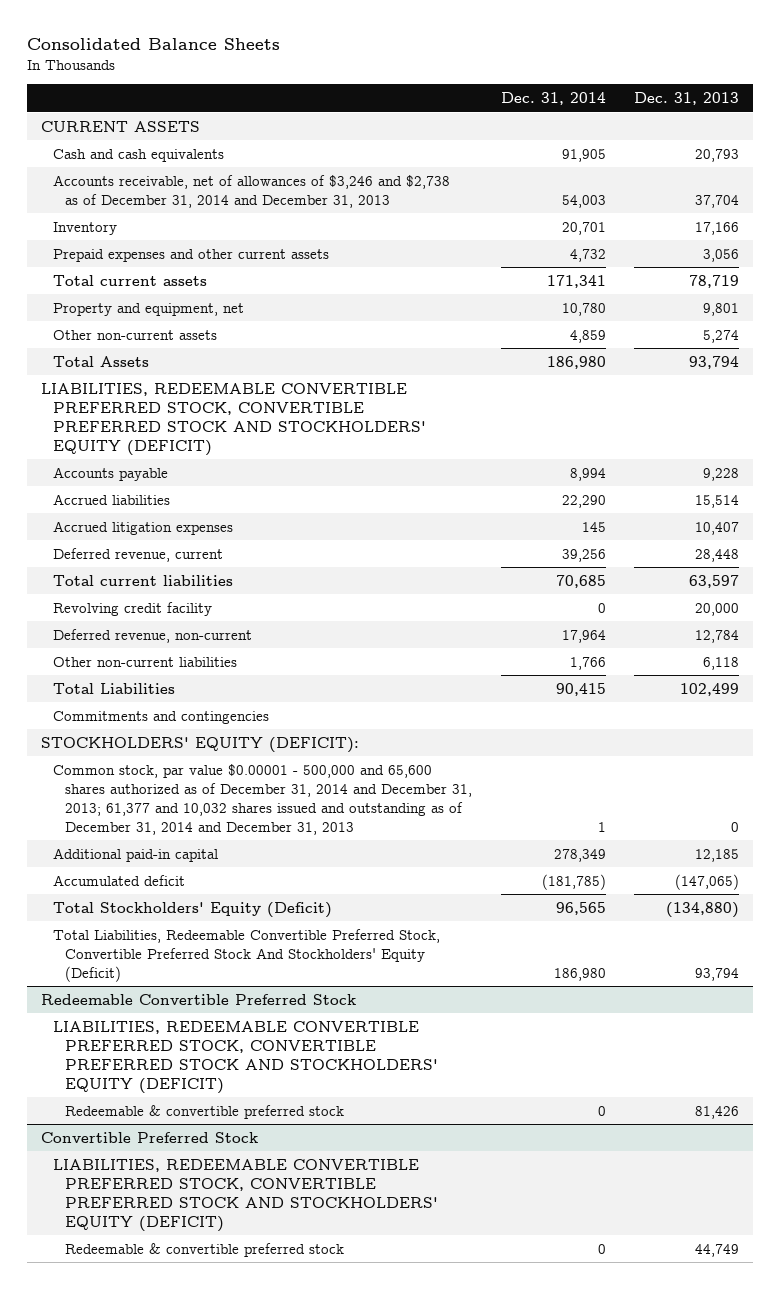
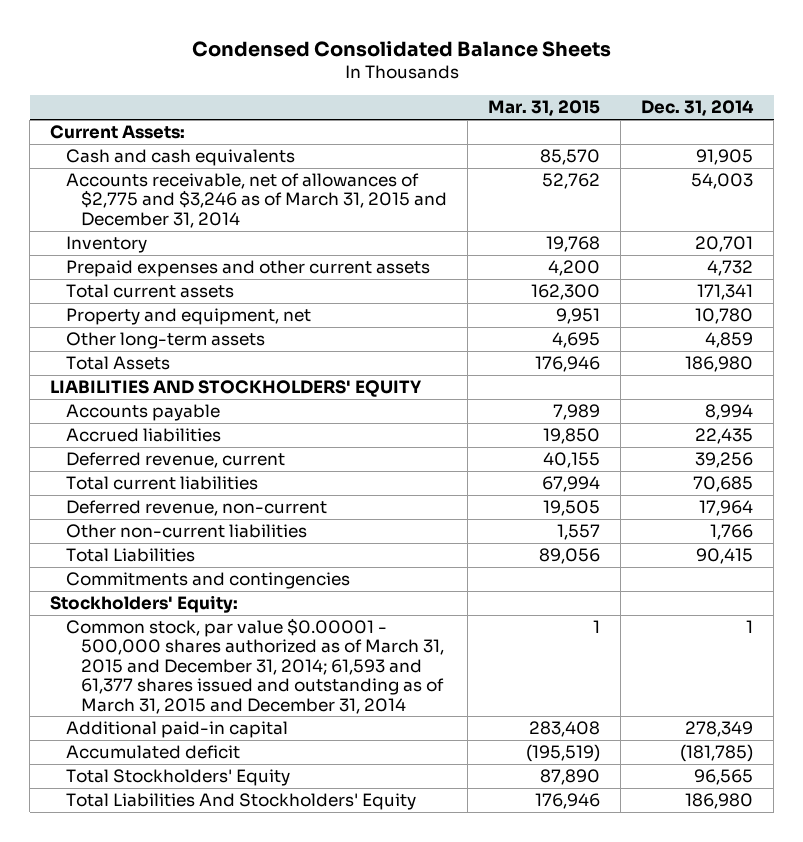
[26,37,280,50] Consolidated Balance Sheets -> [191,40,611,57] Condensed Consolidated Balance Sheets
[633,92,739,106] Dec. 31, 2013 -> none
none -> [488,100,601,117] Mar. 31, 2015
[40,120,200,132] CURRENT ASSETS -> [50,125,186,140] Current Assets:
[53,174,451,208] Accounts receivable, net of allowances of $3,246 and $2,738 as of December 31, 2014 and December 31, 2013 -> [65,173,448,228] Accounts receivable, net of allowances of $2,775 and $3,246 as of March 31, 2015 and December 31, 2014
[53,329,218,340] Other non-current assets -> [65,332,265,350] Other long-term assets
[40,382,427,456] LIABILITIES, REDEEMABLE CONVERTIBLE PREFERRED STOCK, CONVERTIBLE PREFERRED STOCK AND STOCKHOLDERS' EQUITY (DEFICIT) -> [50,380,423,398] LIABILITIES AND STOCKHOLDERS' EQUITY
[53,520,234,535] Accrued litigation expenses -> none
[561,494,606,508] 22,290 -> [695,428,754,445] 22,435
[53,601,213,616] Revolving credit facility -> none
[40,736,359,753] STOCKHOLDERS' EQUITY (DEFICIT): -> [50,595,239,614] Stockholders' Equity:
[53,763,473,835] Common stock, par value $0.00001 - 500,000 and 65,600 shares authorized as of December 31, 2014 and December 31, 2013; 61,377 and 10,032 shares issued and outstanding as of December 31, 2014 and December 31, 2013 -> [65,618,445,714] Common stock, par value $0.00001 - 500,000 shares authorized as of March 31, 2015 and December 31, 2014; 61,593 and 61,377 shares issued and outstanding as of March 31, 2015 and December 31, 2014
[40,993,356,1005] Redeemable Convertible Preferred Stock -> none
[53,1020,439,1094] LIABILITIES, REDEEMABLE CONVERTIBLE PREFERRED STOCK, CONVERTIBLE PREFERRED STOCK AND STOCKHOLDERS' EQUITY (DEFICIT) -> none
[65,1104,345,1119] Redeemable & convertible preferred stock -> none
[40,1131,258,1143] Convertible Preferred Stock -> none
[53,1158,439,1232] LIABILITIES, REDEEMABLE CONVERTIBLE PREFERRED STOCK, CONVERTIBLE PREFERRED STOCK AND STOCKHOLDERS' EQUITY (DEFICIT) -> none
[65,1242,345,1257] Redeemable & convertible preferred stock -> none
[53,901,333,918] Total Stockholders' Equity (Deficit) -> [65,769,290,787] Total Stockholders' Equity
[53,928,441,982] Total Liabilities, Redeemable Convertible Preferred Stock, Convertible Preferred Stock And Stockholders' Equity (Deficit) -> [65,793,416,811] Total Liabilities And Stockholders' Equity

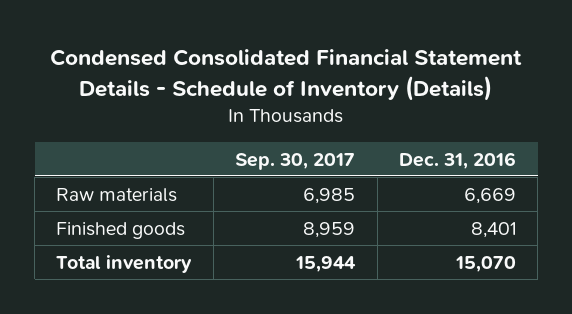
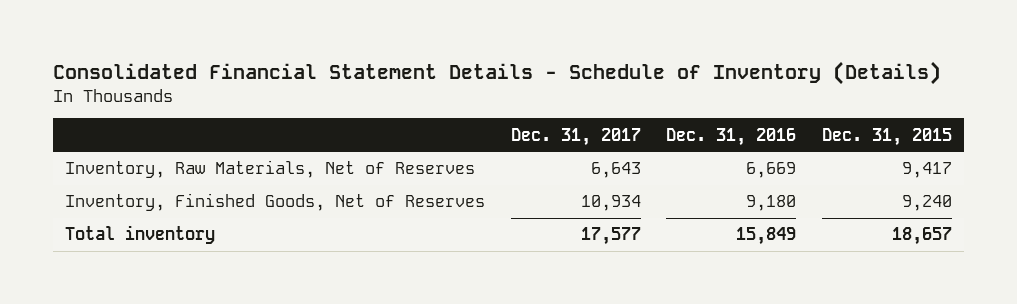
[50,49,523,101] Condensed Consolidated Financial Statement Details - Schedule of Inventory (Details) -> [52,60,941,85] Consolidated Financial Statement Details - Schedule of Inventory (Details)
[235,152,356,170] Sep. 30, 2017 -> none
none -> [510,127,641,146] Dec. 31, 2017
none -> [821,127,952,146] Dec. 31, 2015
[56,187,178,202] Raw materials -> [65,160,476,179] Inventory, Raw Materials, Net of Reserves
[56,221,186,239] Finished goods -> [65,193,486,212] Inventory, Finished Goods, Net of Reserves
[471,221,517,238] 8,401 -> [746,195,797,212] 9,180
[455,255,517,272] 15,070 -> [736,227,797,246] 15,849

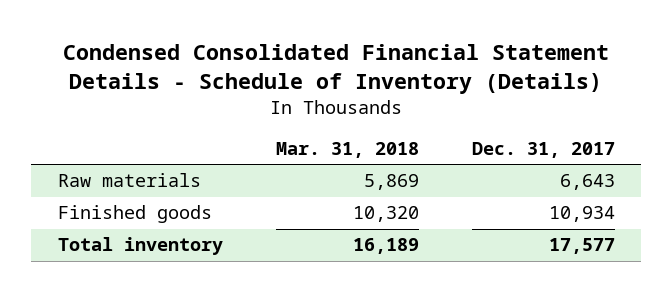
[52,60,941,85] Consolidated Financial Statement Details - Schedule of Inventory (Details) -> [63,43,610,94] Condensed Consolidated Financial Statement Details - Schedule of Inventory (Details)
[666,127,797,146] Dec. 31, 2016 -> none
[821,127,952,146] Dec. 31, 2015 -> none
none -> [275,142,419,159] Mar. 31, 2018
[65,160,476,179] Inventory, Raw Materials, Net of Reserves -> [57,173,201,188] Raw materials
[65,193,486,212] Inventory, Finished Goods, Net of Reserves -> [57,205,212,224] Finished goods

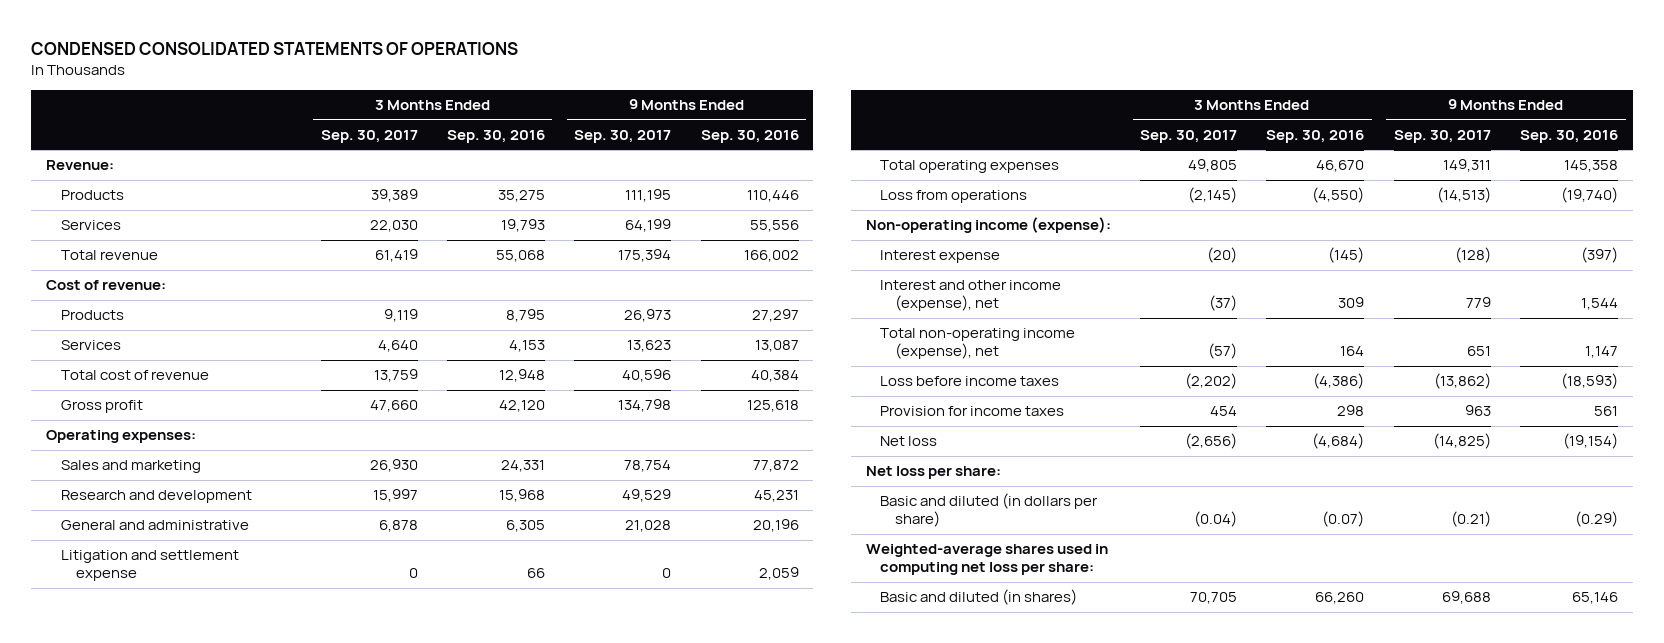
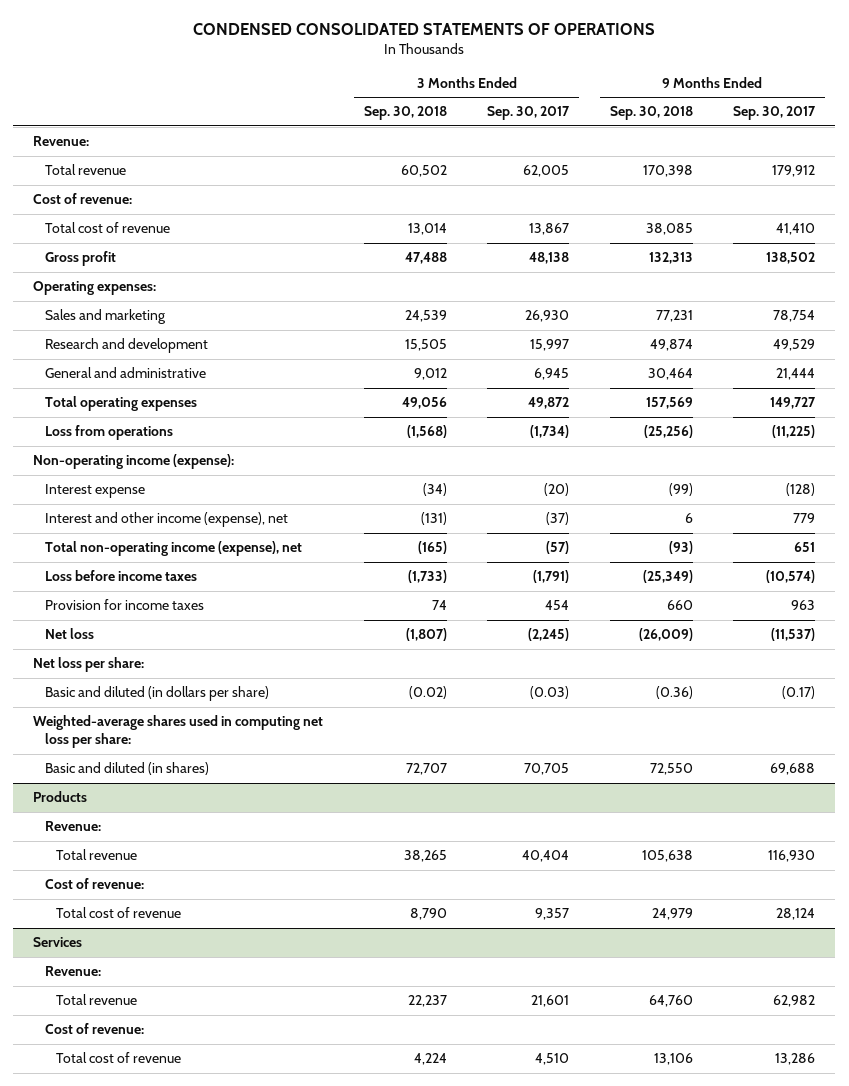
[446,130,545,144] Sep. 30, 2016 -> none
[700,130,799,144] Sep. 30, 2016 -> none
none -> [363,106,447,121] Sep. 30, 2018
none -> [609,106,693,121] Sep. 30, 2018
[60,190,124,201] Products -> none
[60,220,121,231] Services -> none
[374,249,418,263] 61,419 -> [523,165,570,178] 62,005
[618,249,672,263] 175,394 -> [772,165,816,178] 179,912
[60,310,124,321] Products -> none
[60,340,121,351] Services -> none
[373,369,418,383] 13,759 -> [529,223,570,236] 13,867
[622,369,672,383] 40,596 -> [776,223,816,236] 41,410
[369,400,418,413] 47,660 -> [529,252,570,265] 48,138
[618,399,672,413] 134,798 -> [766,252,816,265] 138,502
[60,550,239,582] Litigation and settlement expense -> none
[378,520,418,533] 6,878 -> [534,368,570,381] 6,945
[625,520,672,533] 21,028 -> [776,368,816,381] 21,444
[1188,159,1238,173] 49,805 -> [528,397,570,410] 49,872
[1442,159,1491,173] 149,311 -> [770,397,817,410] 149,727
[1188,187,1238,204] (2,145) -> [530,425,570,439] (1,734)
[1436,187,1491,204] (14,513) -> [772,425,816,439] (11,225)
[1185,373,1238,390] (2,202) -> [533,570,570,584] (1,791)
[1433,373,1491,390] (13,862) -> [766,570,816,584] (10,574)
[1185,433,1238,450] (2,656) -> [528,628,570,642] (2,245)
[1432,433,1491,450] (14,825) -> [771,628,816,642] (11,537)
[1194,511,1238,528] (0.04) -> [530,686,570,700] (0.03)
[1450,511,1491,528] (0.21) -> [782,686,816,700] (0.17)
none -> [33,791,88,803] Products
none -> [44,821,101,832] Revenue:
none -> [56,849,138,861] Total revenue
none -> [44,878,144,890] Cost of revenue:
none -> [56,907,182,919] Total cost of revenue
none -> [33,937,83,948] Services
none -> [44,966,101,977] Revenue:
none -> [56,994,138,1006] Total revenue
none -> [44,1023,144,1035] Cost of revenue:
none -> [56,1052,182,1064] Total cost of revenue

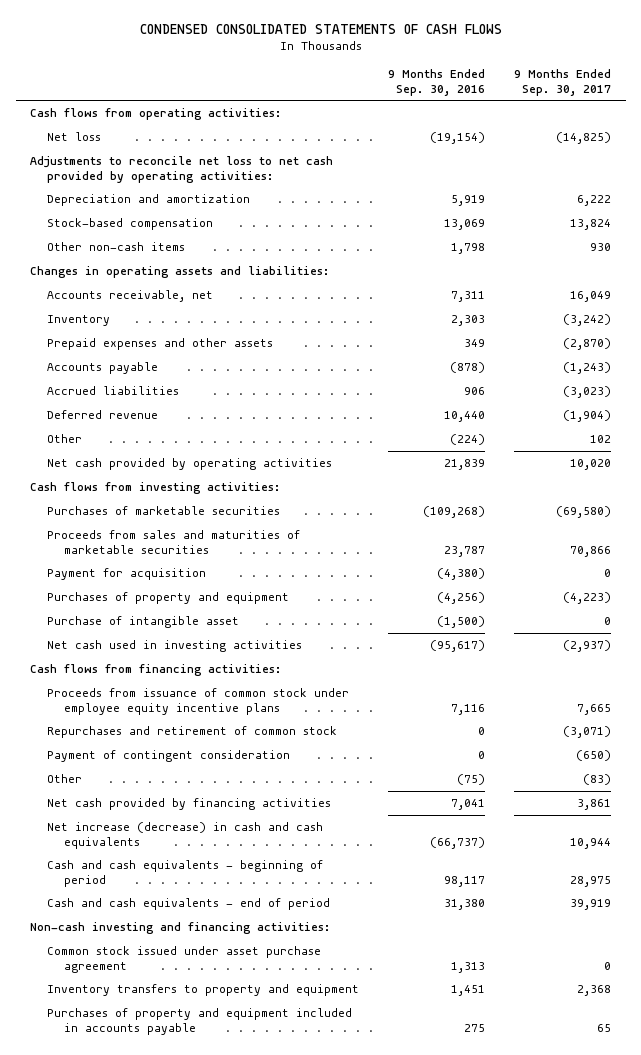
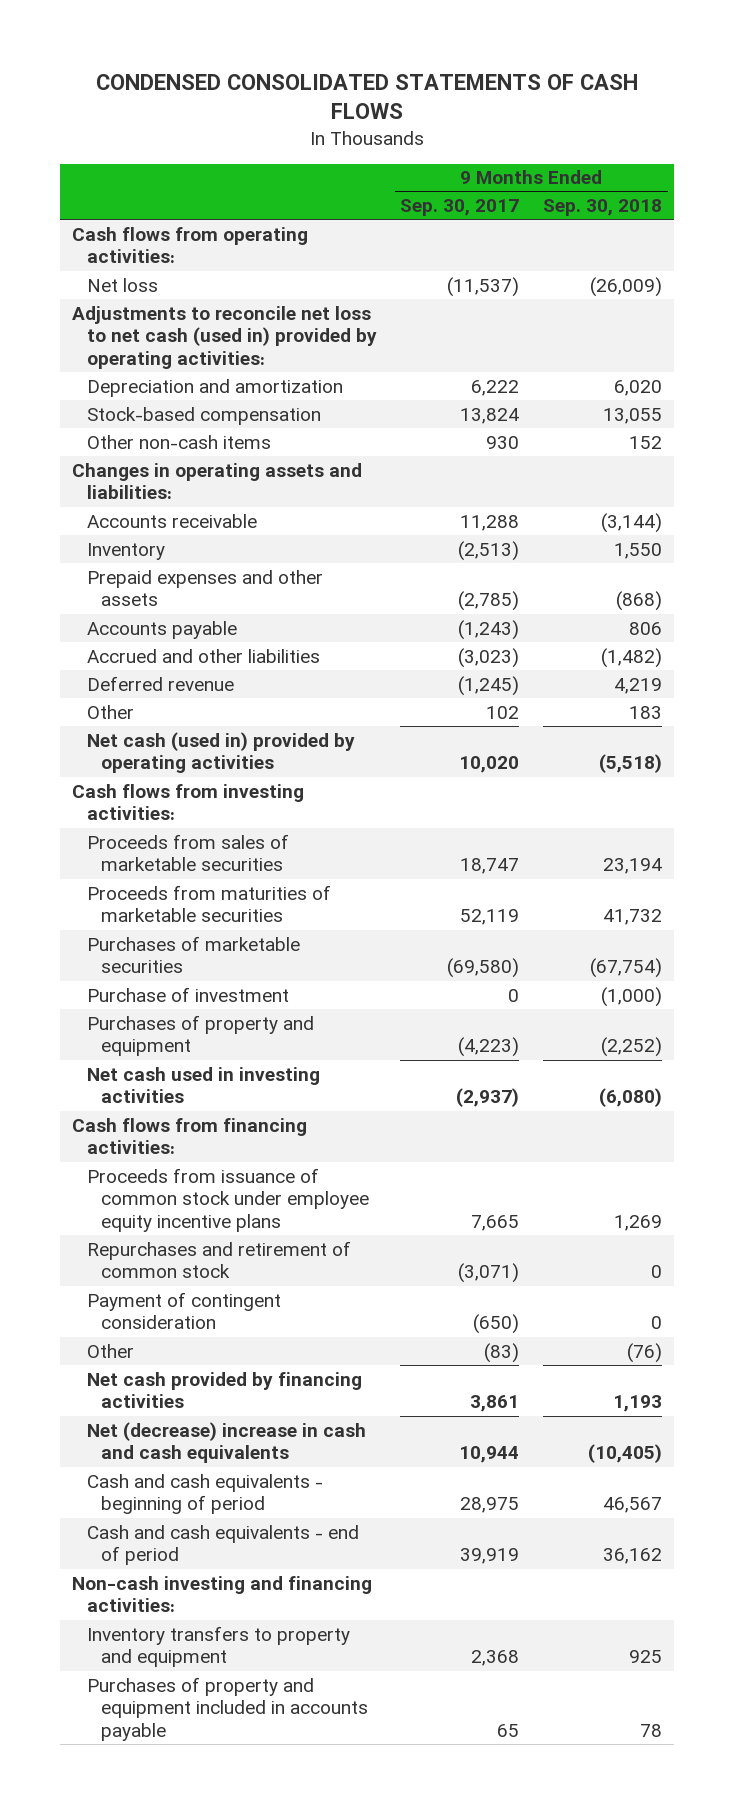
[388,68,486,96] 9 Months Ended Sep. 30, 2016 -> none
none -> [543,199,663,217] Sep. 30, 2018
[556,131,612,144] (14,825) -> [447,276,520,297] (11,537)
[30,155,334,183] Adjustments to reconcile net loss to net cash provided by operating activities: -> [71,305,377,370] Adjustments to reconcile net loss to net cash (used in) provided by operating activities:
[47,289,214,302] Accounts receivable, net -> [86,513,257,528] Accounts receivable
[570,290,612,302] 16,049 -> [460,514,520,531] 11,288
[563,313,612,326] (3,242) -> [458,540,520,561] (2,513)
[563,337,612,350] (2,870) -> [458,591,520,612] (2,785)
[47,385,180,395] Accrued liabilities -> [86,648,320,663] Accrued and other liabilities
[563,409,612,422] (1,904) -> [458,675,520,696] (1,245)
[47,457,333,470] Net cash provided by operating activities -> [86,731,355,774] Net cash (used in) provided by operating activities
none -> [86,833,289,872] Proceeds from sales of marketable securities
none -> [86,884,331,923] Proceeds from maturities of marketable securities
[47,529,301,554] Proceeds from sales and maturities of marketable securities -> none
[47,567,207,580] Payment for acquisition -> none
none -> [86,986,289,1002] Purchase of investment
[47,615,240,628] Purchase of intangible asset -> none
[47,821,324,849] Net increase (decrease) in cash and cash equivalents -> [86,1421,366,1464] Net (decrease) increase in cash and cash equivalents
[47,945,322,973] Common stock issued under asset purchase agreement -> none

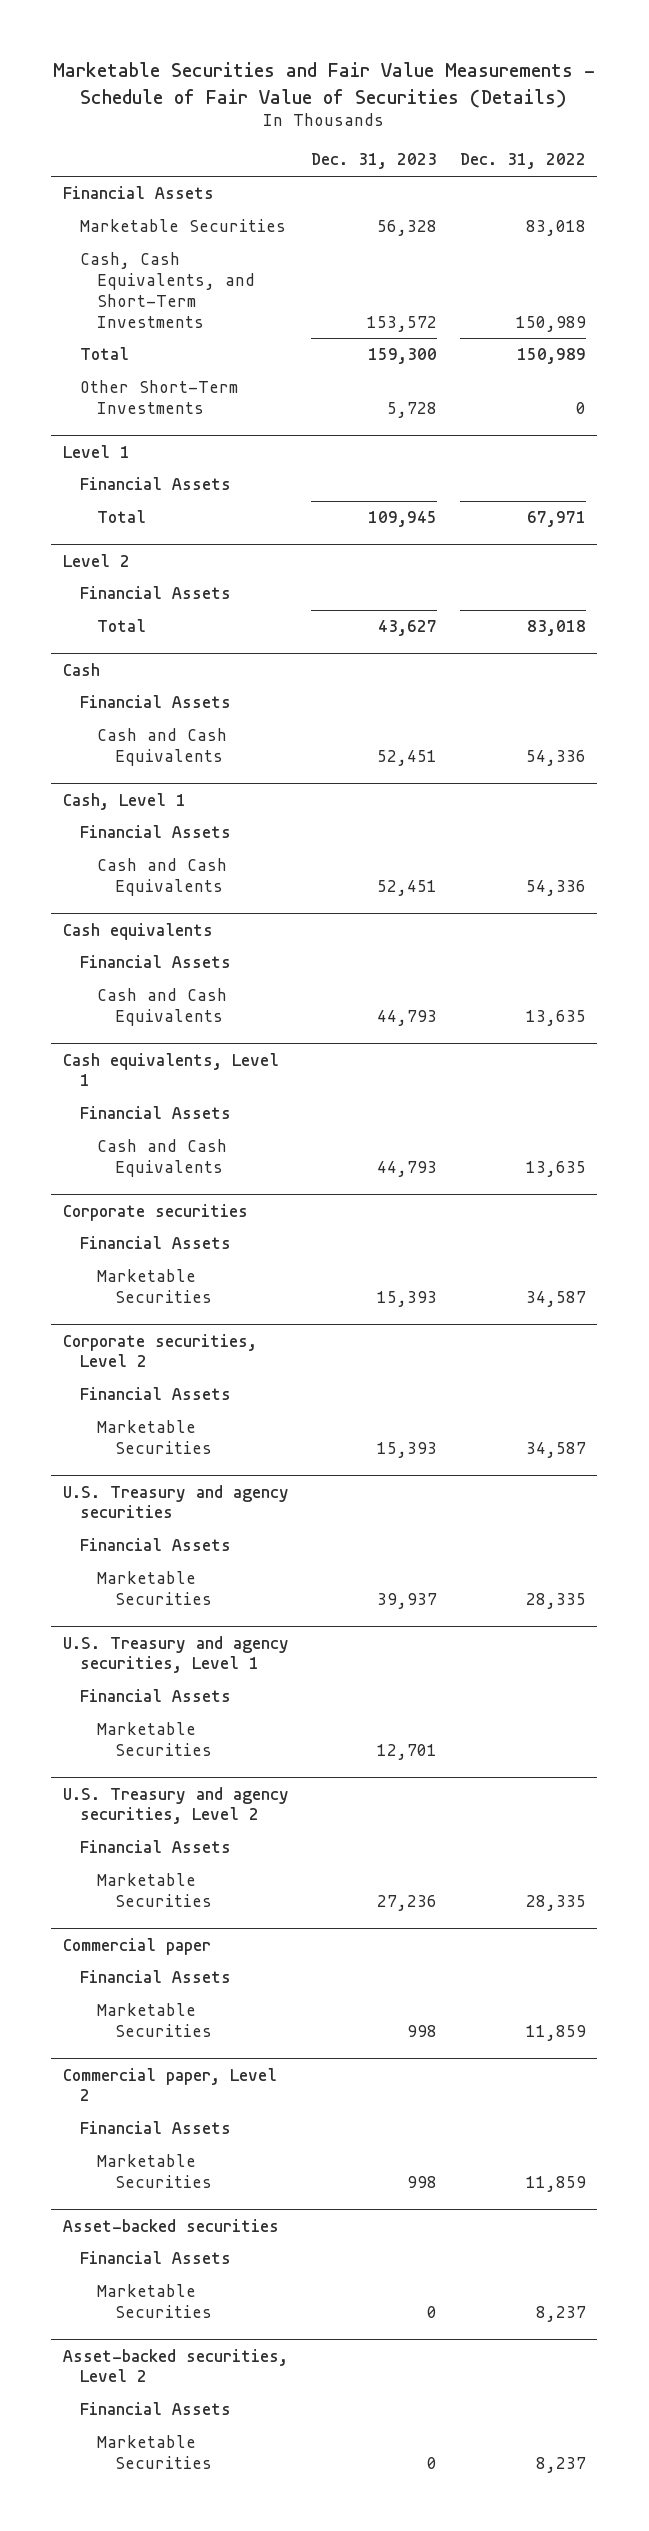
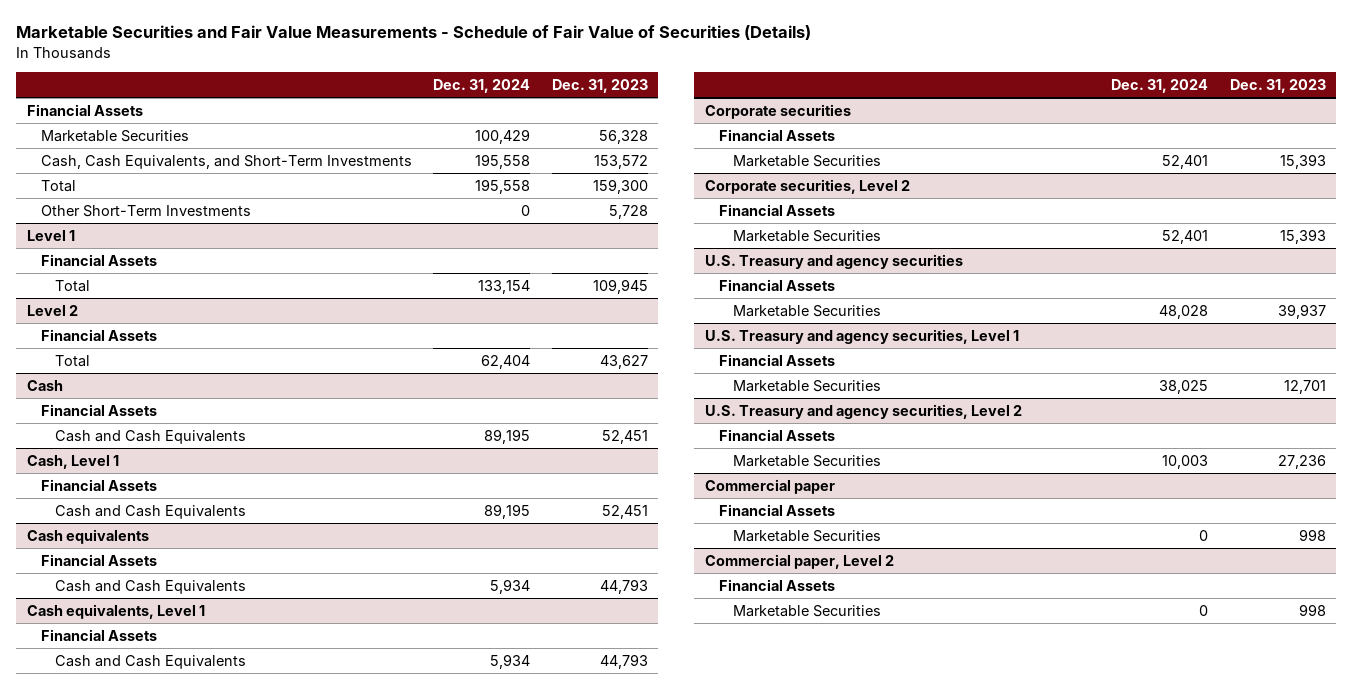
[460,153,587,170] Dec. 31, 2022 -> none
none -> [433,79,531,94] Dec. 31, 2024
[62,2218,279,2232] Asset-backed securities -> none
[79,2251,231,2265] Financial Assets -> none
[97,2284,212,2319] Marketable Securities -> none
[62,2348,288,2383] Asset-backed securities, Level 2 -> none
[79,2402,231,2416] Financial Assets -> none
[97,2435,212,2470] Marketable Securities -> none

